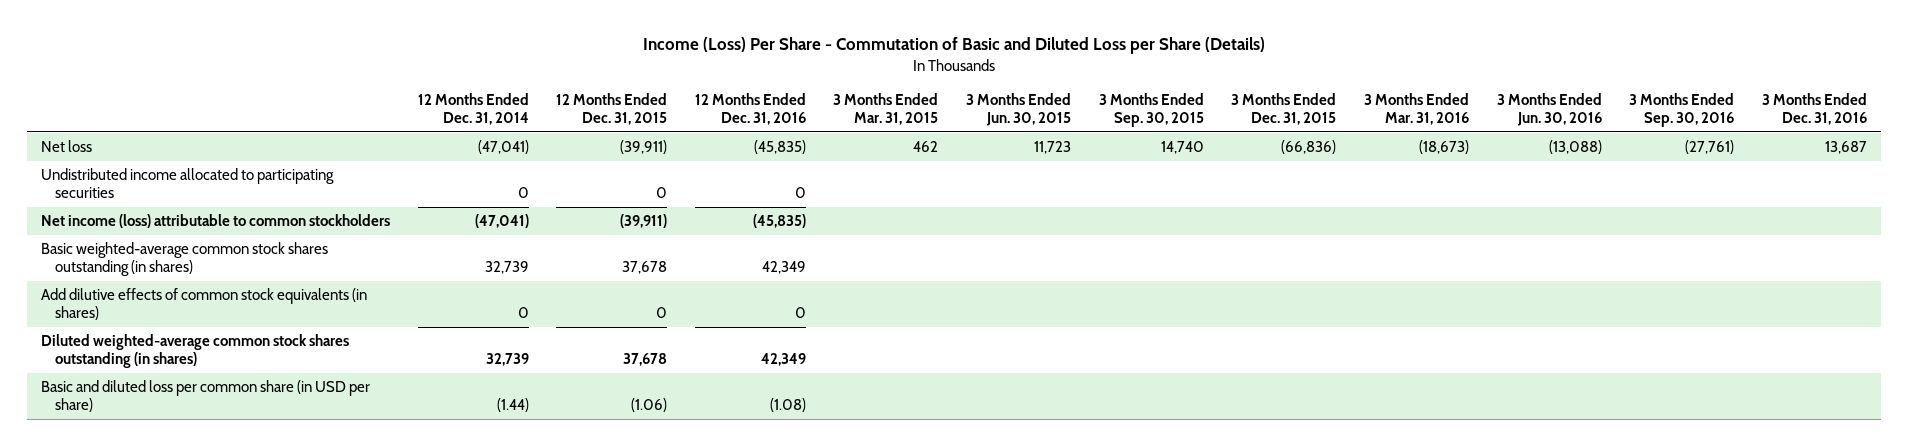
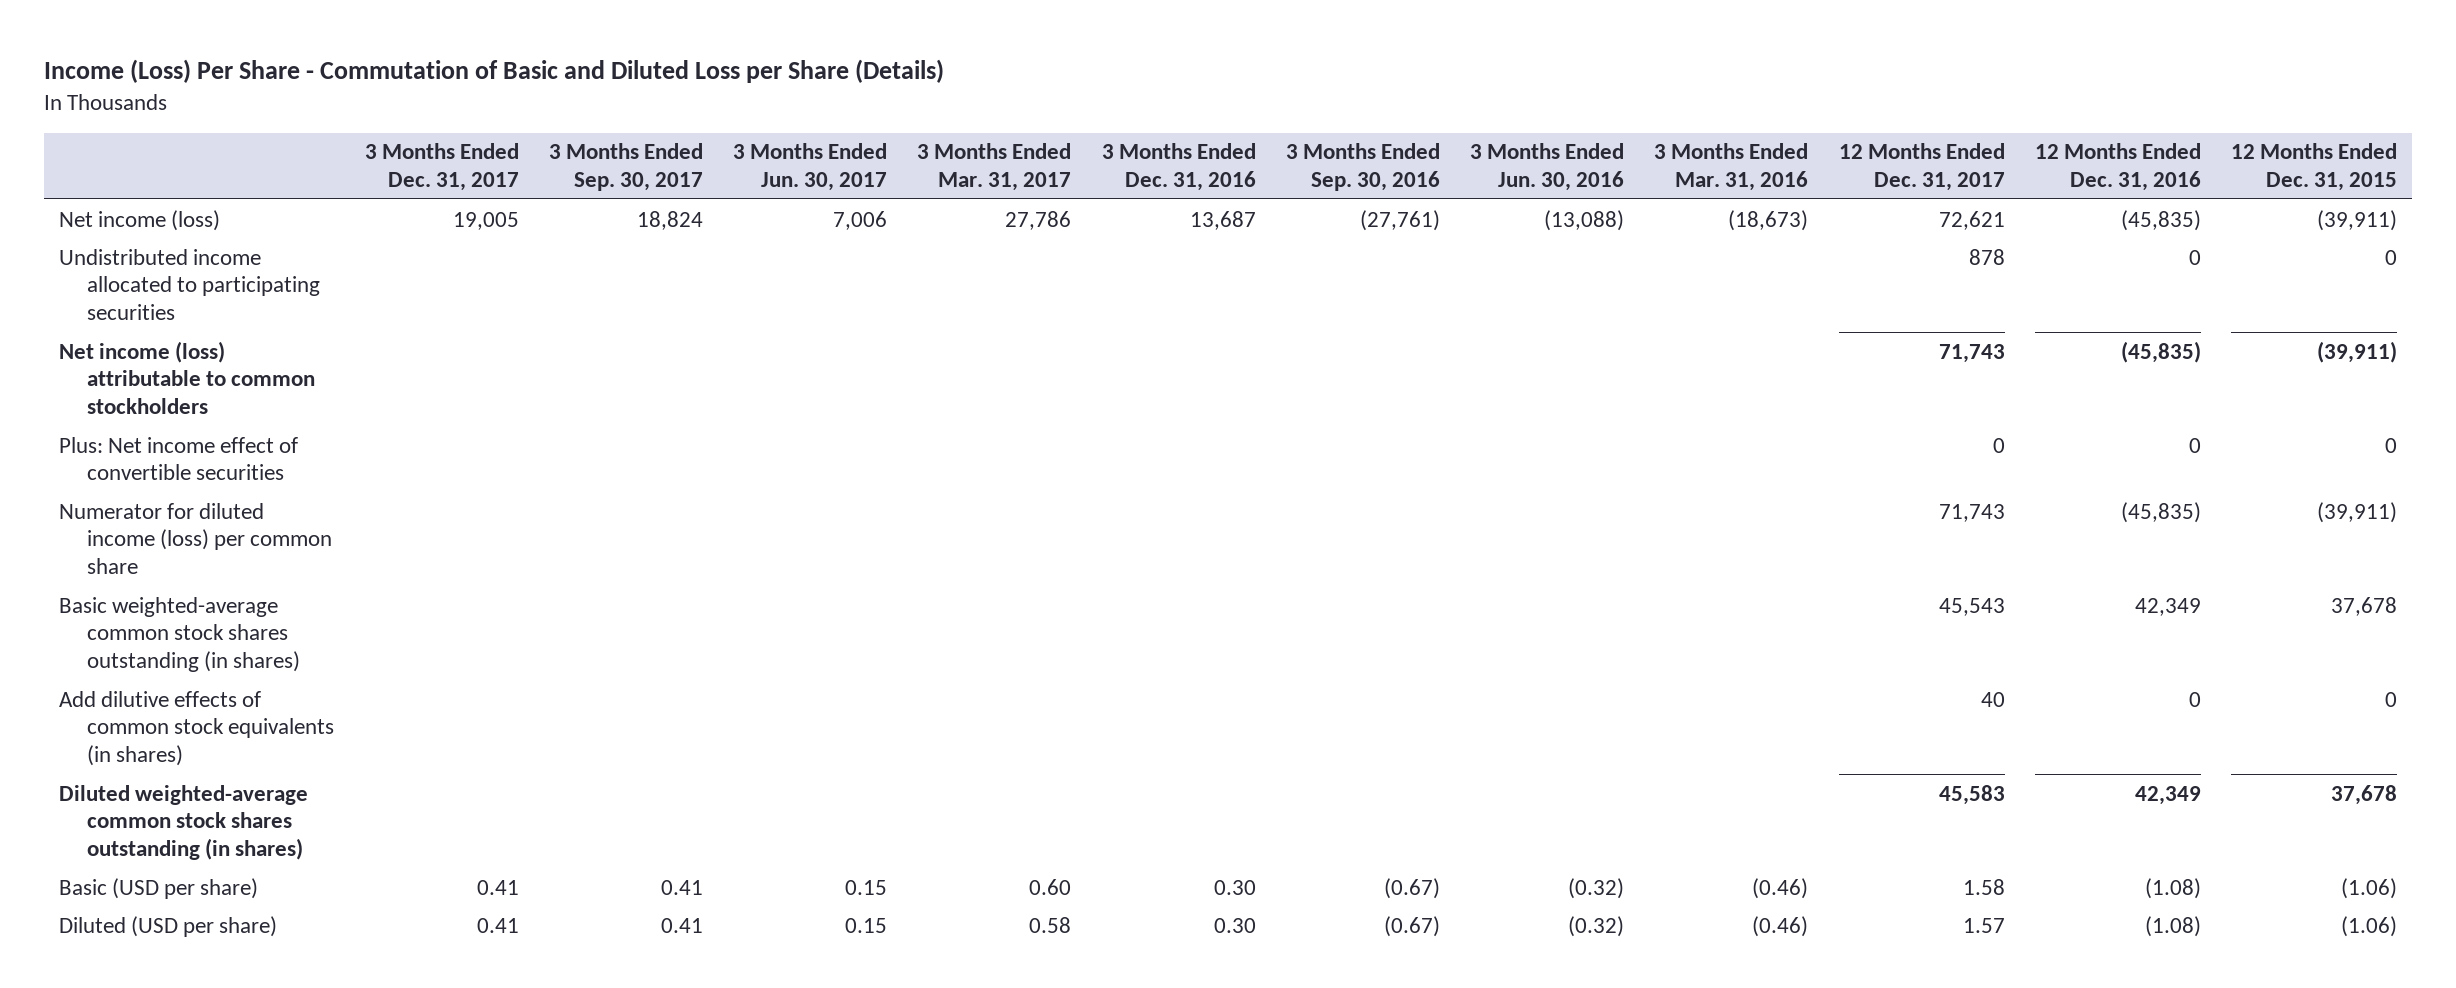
[417,92,529,125] 12 Months Ended Dec. 31, 2014 -> none
[833,92,939,125] 3 Months Ended Mar. 31, 2015 -> none
[966,92,1072,126] 3 Months Ended Jun. 30, 2015 -> none
[1098,92,1204,127] 3 Months Ended Sep. 30, 2015 -> none
[1231,92,1337,125] 3 Months Ended Dec. 31, 2015 -> none
none -> [364,143,519,191] 3 Months Ended Dec. 31, 2017
none -> [548,143,703,191] 3 Months Ended Sep. 30, 2017
none -> [733,143,888,191] 3 Months Ended Jun. 30, 2017
none -> [917,143,1072,191] 3 Months Ended Mar. 31, 2017
none -> [1838,143,2005,191] 12 Months Ended Dec. 31, 2017
[40,140,92,153] Net loss -> [58,209,220,231] Net income (loss)
none -> [58,436,298,481] Plus: Net income effect of convertible securities
none -> [58,502,333,574] Numerator for diluted income (loss) per common share
[40,380,370,413] Basic and diluted loss per common share (in USD per share) -> none
none -> [58,877,258,899] Basic (USD per share)
none -> [58,915,277,937] Diluted (USD per share)

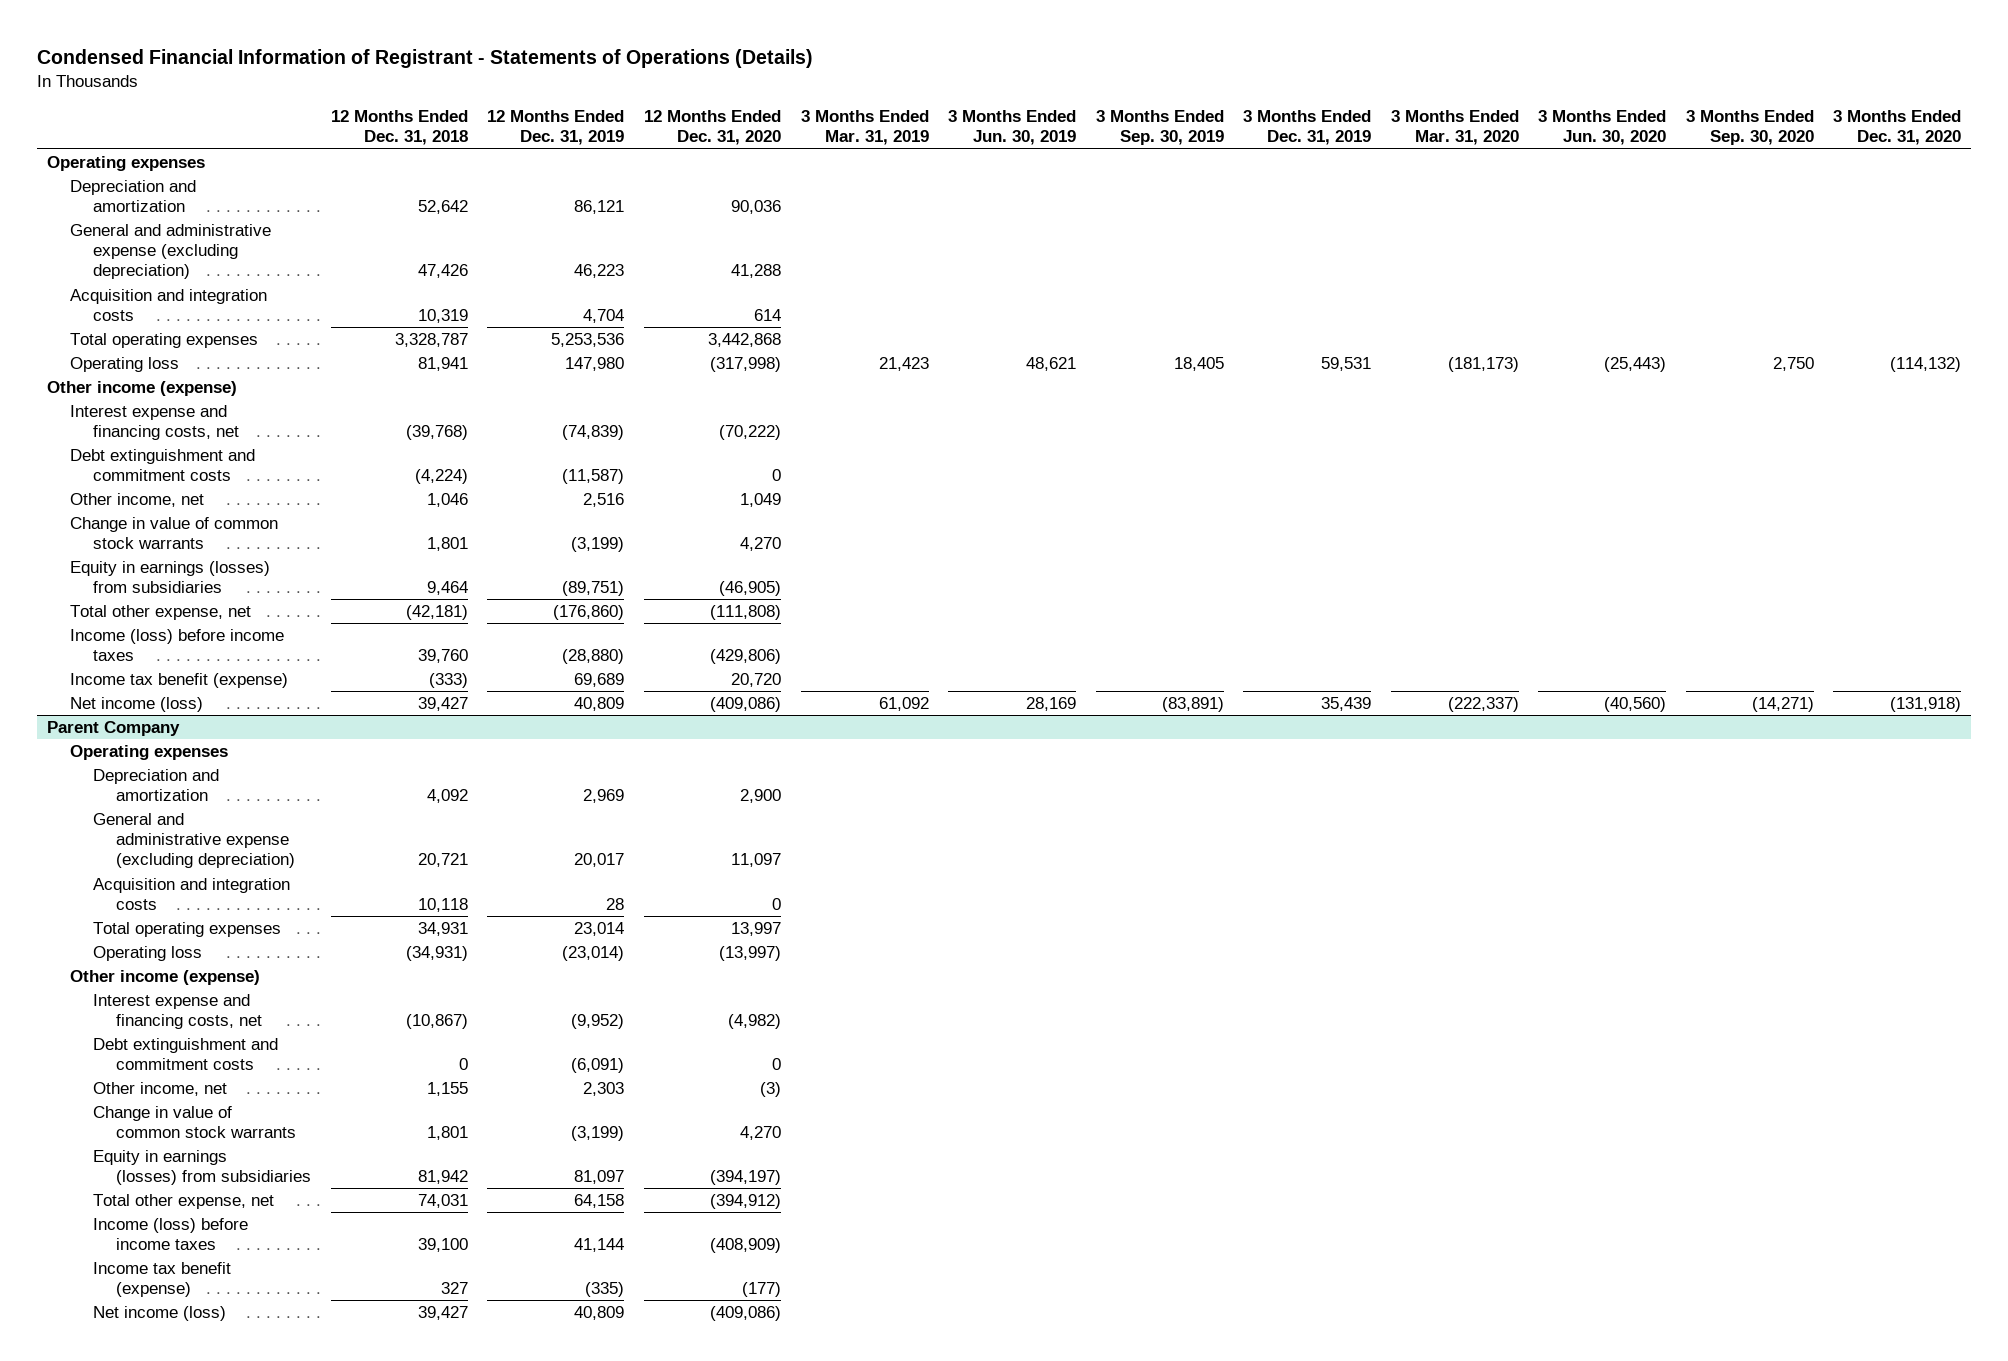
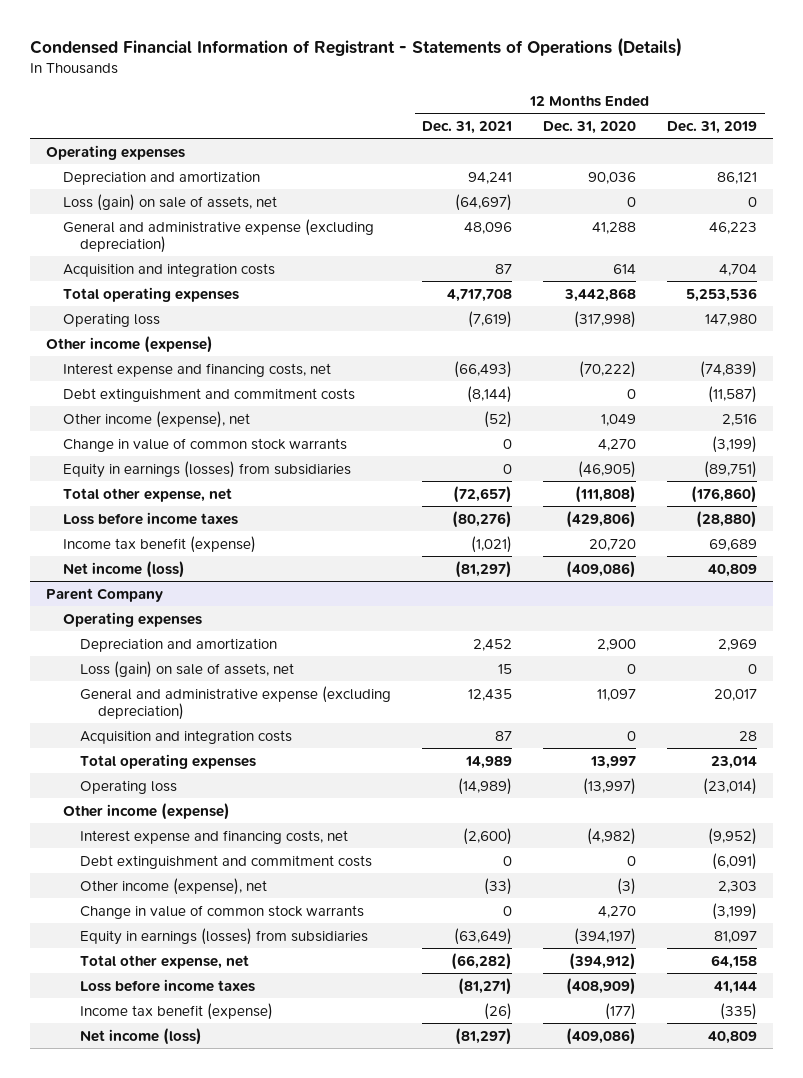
[330,110,468,146] 12 Months Ended Dec. 31, 2018 -> none
[800,110,929,146] 3 Months Ended Mar. 31, 2019 -> none
[948,110,1077,146] 3 Months Ended Jun. 30, 2019 -> none
[1095,110,1224,146] 3 Months Ended Sep. 30, 2019 -> none
[1243,110,1372,146] 3 Months Ended Dec. 31, 2019 -> none
[1390,110,1519,146] 3 Months Ended Mar. 31, 2020 -> none
[1538,110,1667,146] 3 Months Ended Jun. 30, 2020 -> none
[1685,110,1814,146] 3 Months Ended Sep. 30, 2020 -> none
[1833,110,1962,146] 3 Months Ended Dec. 31, 2020 -> none
none -> [422,120,513,134] Dec. 31, 2021
none -> [63,193,278,211] Loss (gain) on sale of assets, net
[70,493,205,508] Other income, net -> [63,410,251,428] Other income (expense), net
[70,629,285,662] Income (loss) before income taxes -> [63,511,239,525] Loss before income taxes
none -> [80,660,295,678] Loss (gain) on sale of assets, net
[93,1082,228,1097] Other income, net -> [80,877,268,895] Other income (expense), net
[93,1218,249,1251] Income (loss) before income taxes -> [80,978,256,992] Loss before income taxes

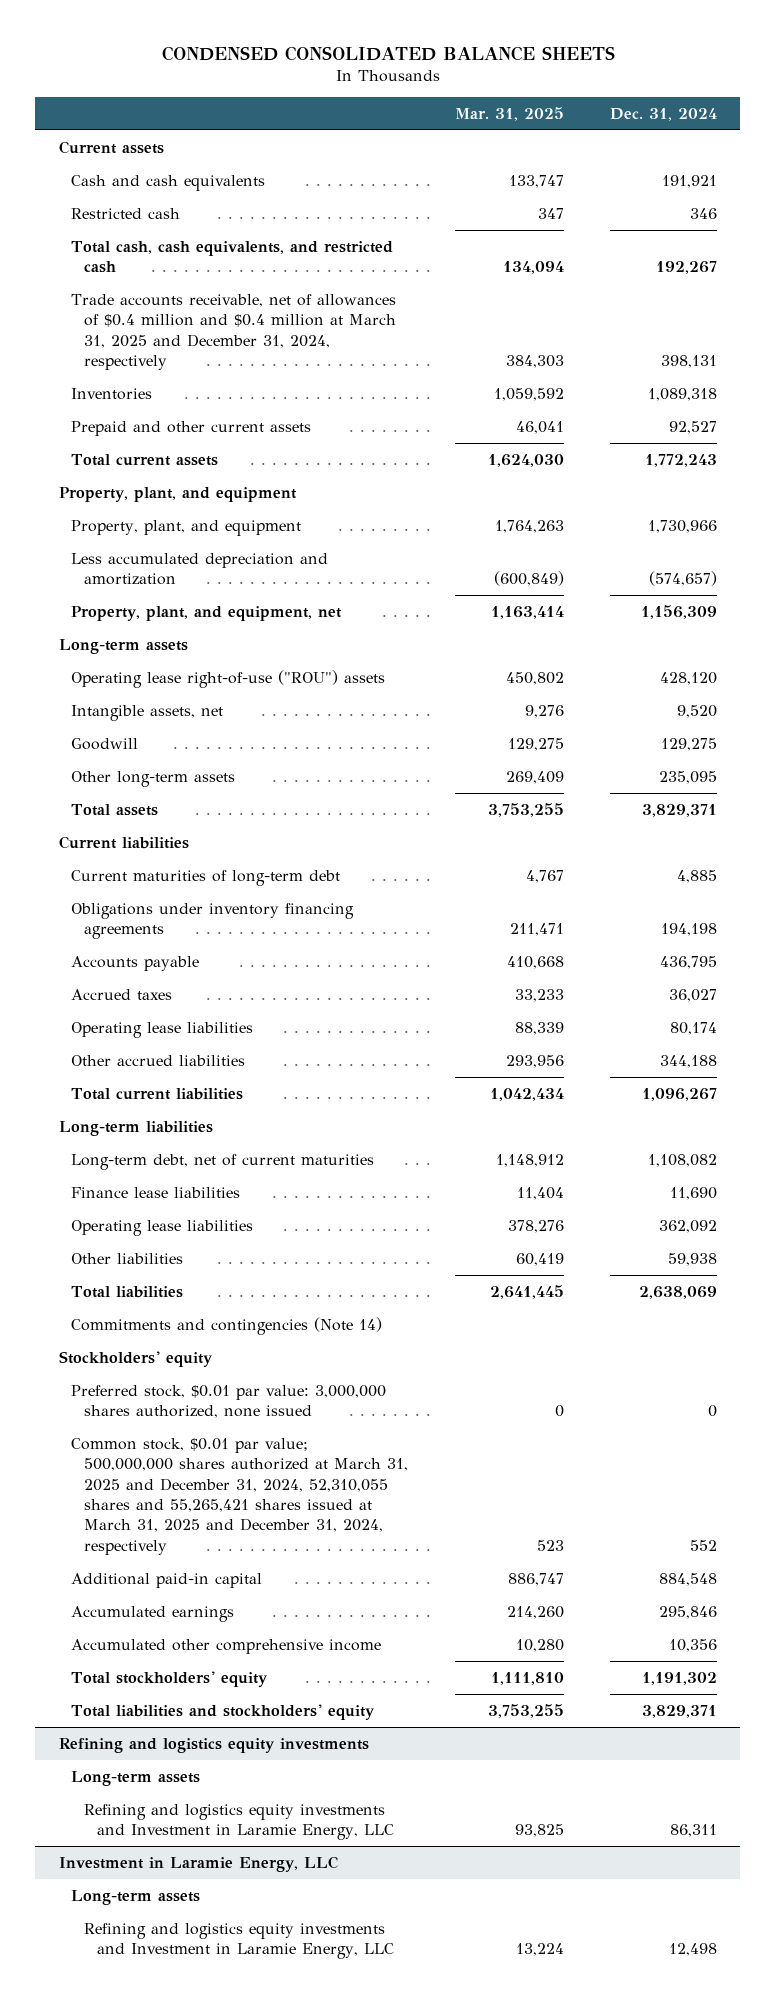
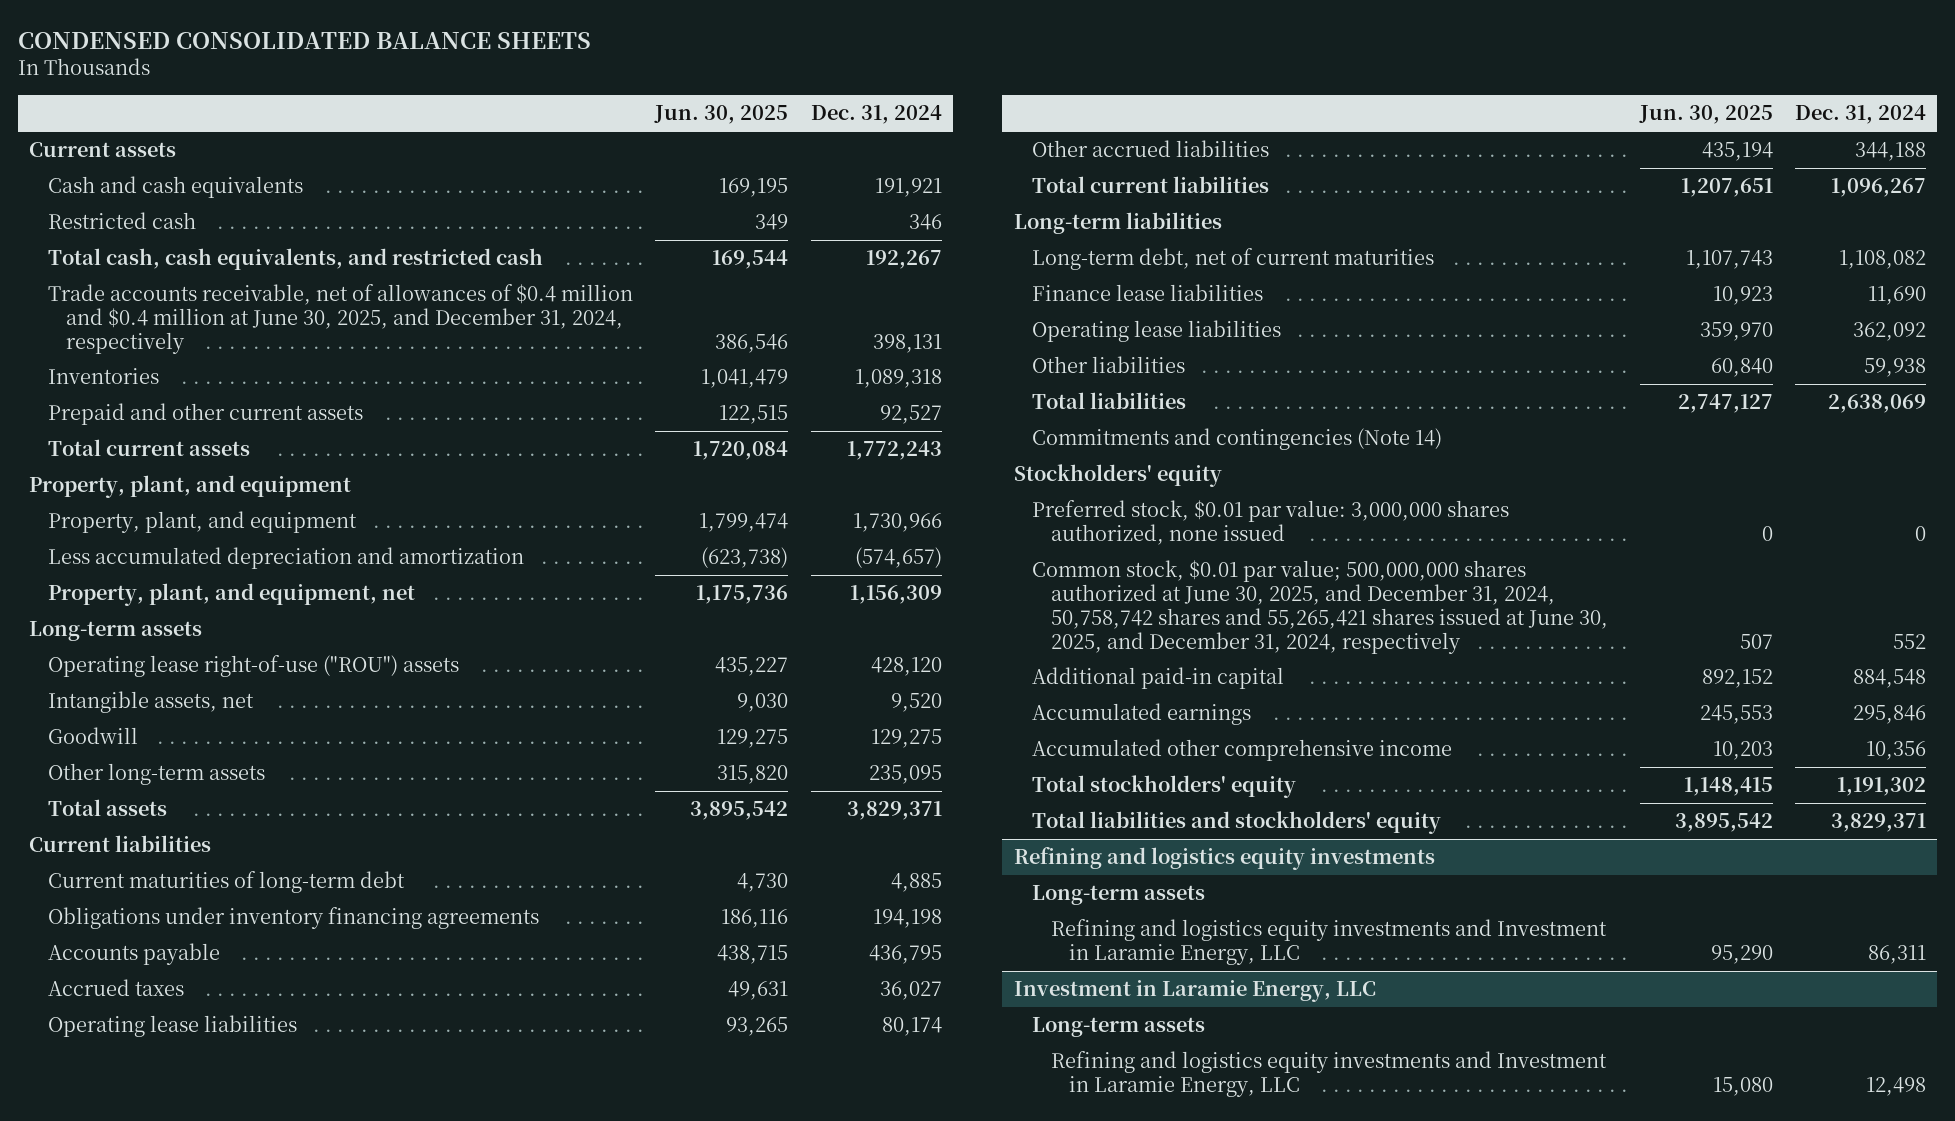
[454,106,564,121] Mar. 31, 2025 -> none
none -> [654,105,789,125] Jun. 30, 2025
[71,293,397,370] Trade accounts receivable, net of allowances of $0.4 million and $0.4 million at March 31, 2025 and December 31, 2024, respectively -> [47,284,633,354] Trade accounts receivable, net of allowances of $0.4 million and $0.4 million at June 30, 2025, and December 31, 2024, respectively
[71,1437,409,1555] Common stock, $0.01 par value; 500,000,000 shares authorized at March 31, 2025 and December 31, 2024, 52,310,055 shares and 55,265,421 shares issued at March 31, 2025 and December 31, 2024, respectively -> [1032,560,1608,654] Common stock, $0.01 par value; 500,000,000 shares authorized at June 30, 2025, and December 31, 2024, 50,758,742 shares and 55,265,421 shares issued at June 30, 2025, and December 31, 2024, respectively

